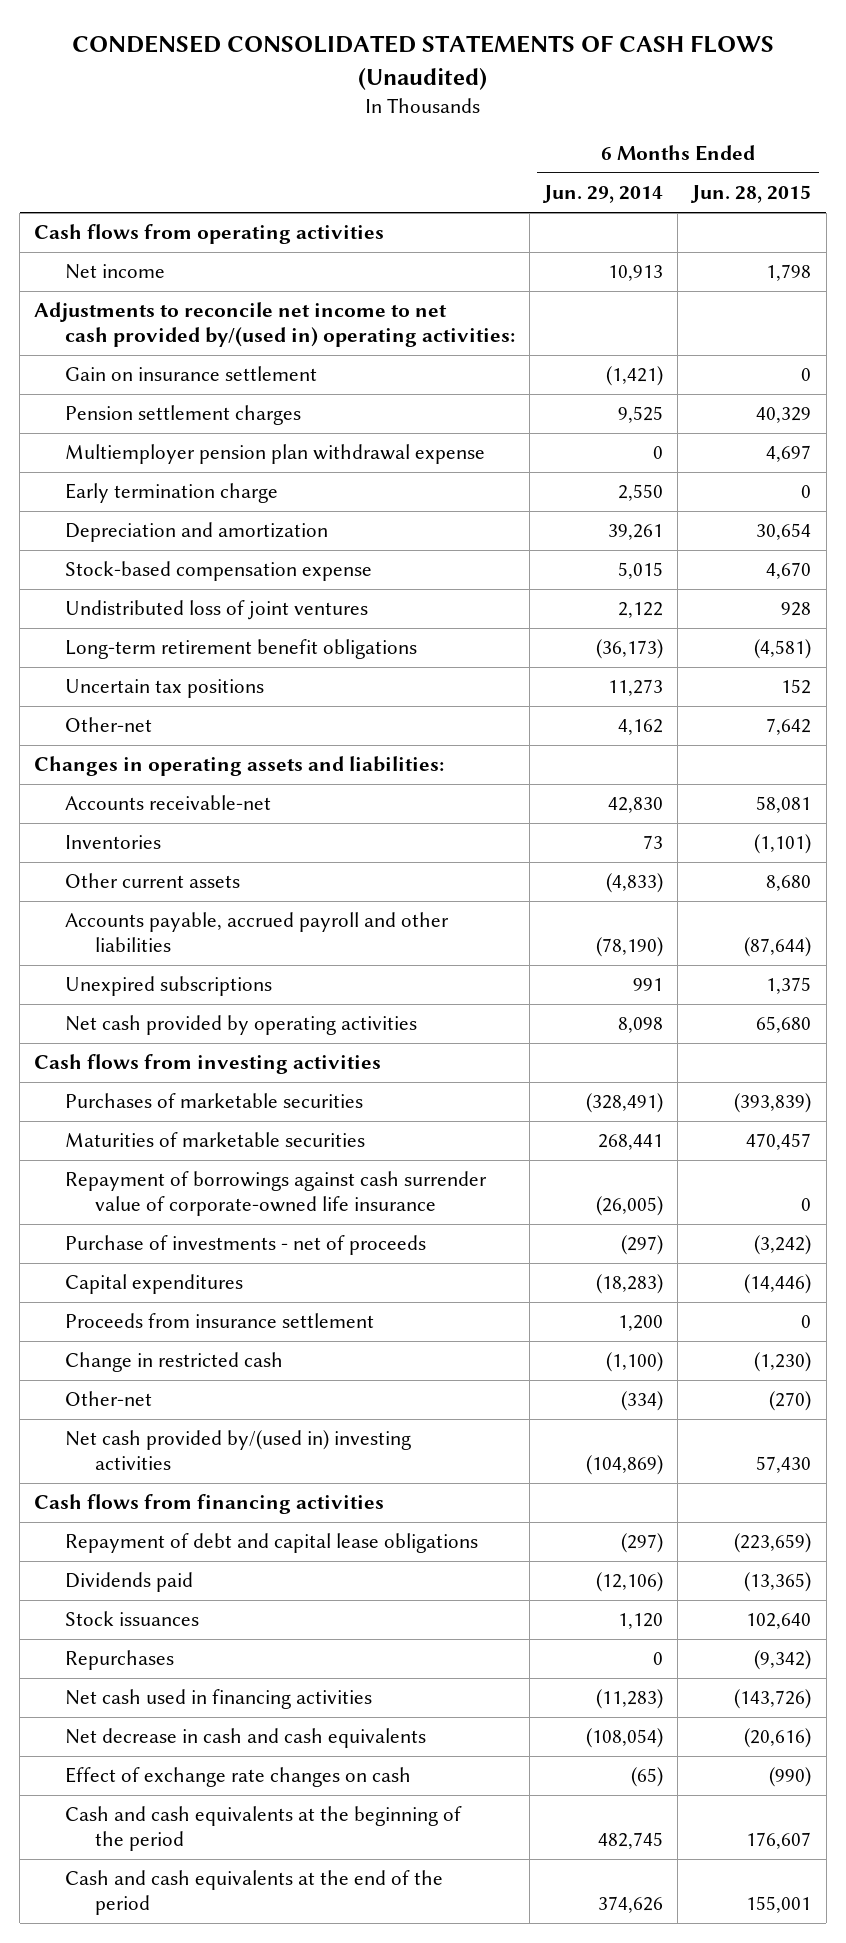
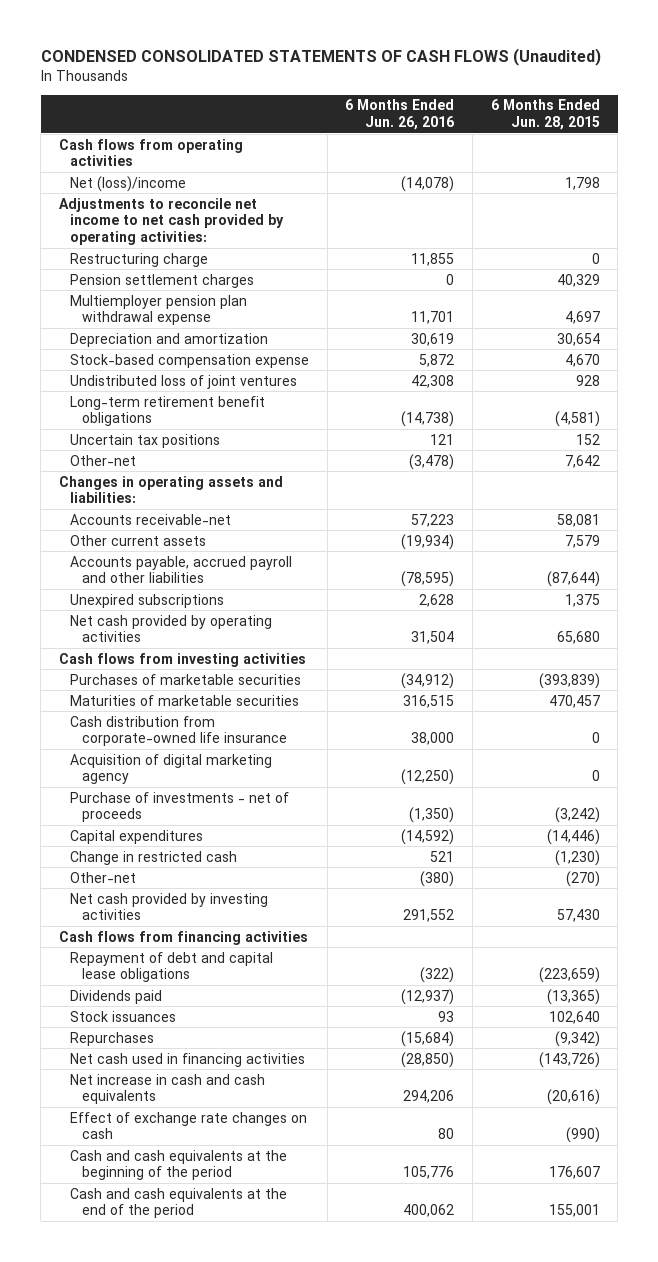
[541,185,663,204] Jun. 29, 2014 -> none
none -> [345,99,455,131] 6 Months Ended Jun. 26, 2016
[64,366,317,382] Gain on insurance settlement -> none
[64,264,165,280] Net income -> [70,175,187,192] Net (loss)/income
[34,302,515,347] Adjustments to reconcile net income to net cash provided by/(used in) operating activities: -> [58,197,285,246] Adjustments to reconcile net income to net cash provided by operating activities:
none -> [70,252,209,267] Restructuring charge
[64,483,278,504] Early termination charge -> none
[64,835,161,850] Inventories -> none
[766,875,812,892] 8,680 -> [564,534,600,548] 7,579
[64,1171,487,1216] Repayment of borrowings against cash surrender value of corporate-owned life insurance -> none
none -> [70,715,287,747] Cash distribution from corporate-owned life insurance
none -> [70,753,273,785] Acquisition of digital marketing agency
[64,1313,374,1329] Proceeds from insurance settlement -> none
[64,1430,411,1470] Net cash provided by/(used in) investing activities -> [70,892,269,921] Net cash provided by investing activities
[64,1728,426,1749] Net decrease in cash and cash equivalents -> [70,1073,266,1105] Net increase in cash and cash equivalents

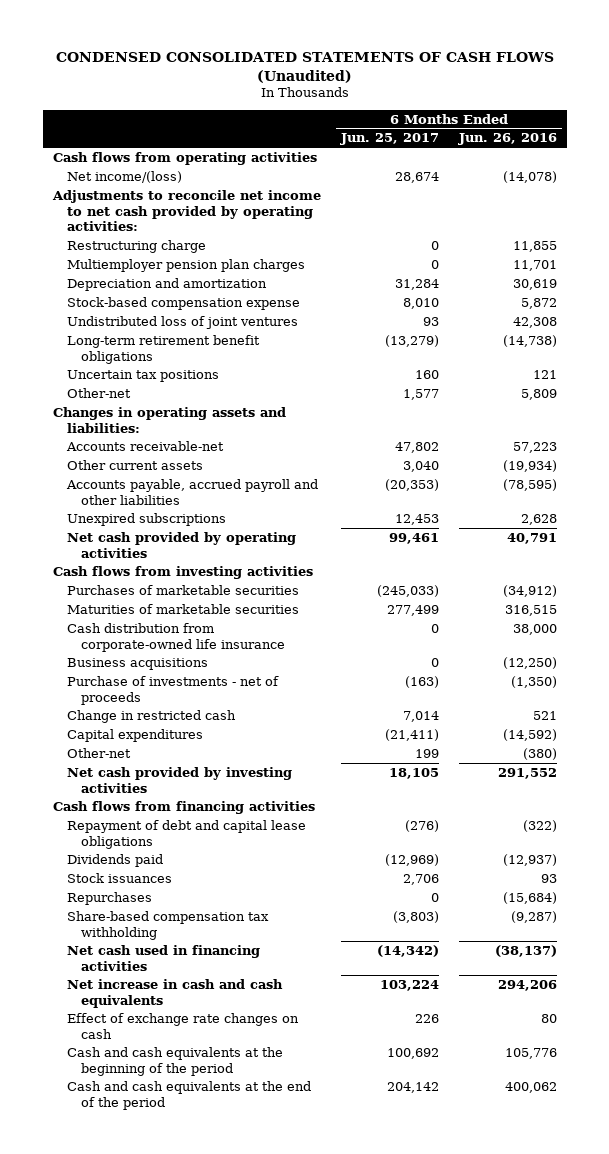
[490,99,600,131] 6 Months Ended Jun. 28, 2015 -> none
none -> [339,133,439,146] Jun. 25, 2017
[70,175,187,192] Net (loss)/income -> [66,170,182,183] Net income/(loss)
[70,273,255,288] Pension settlement charges -> none
[70,294,248,326] Multiemployer pension plan withdrawal expense -> [66,258,305,272] Multiemployer pension plan charges
[409,453,455,470] (3,478) -> [520,388,557,400] 5,809
[411,631,455,645] 31,504 -> [506,532,557,544] 40,791
[70,753,273,785] Acquisition of digital marketing agency -> [66,657,208,670] Business acquisitions
[70,829,204,844] Capital expenditures -> [66,728,203,742] Capital expenditures
none -> [66,910,269,940] Share-based compensation tax withholding
[401,1051,455,1068] (28,850) -> [494,944,557,957] (38,137)

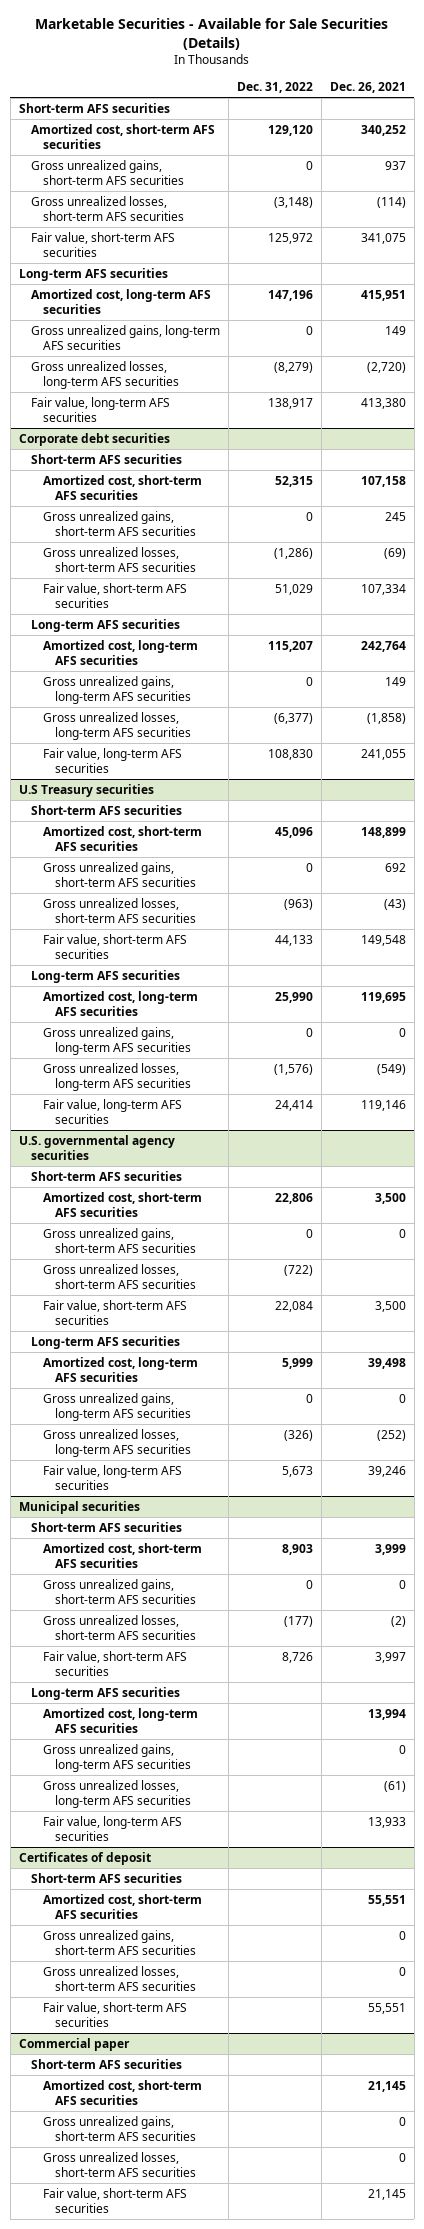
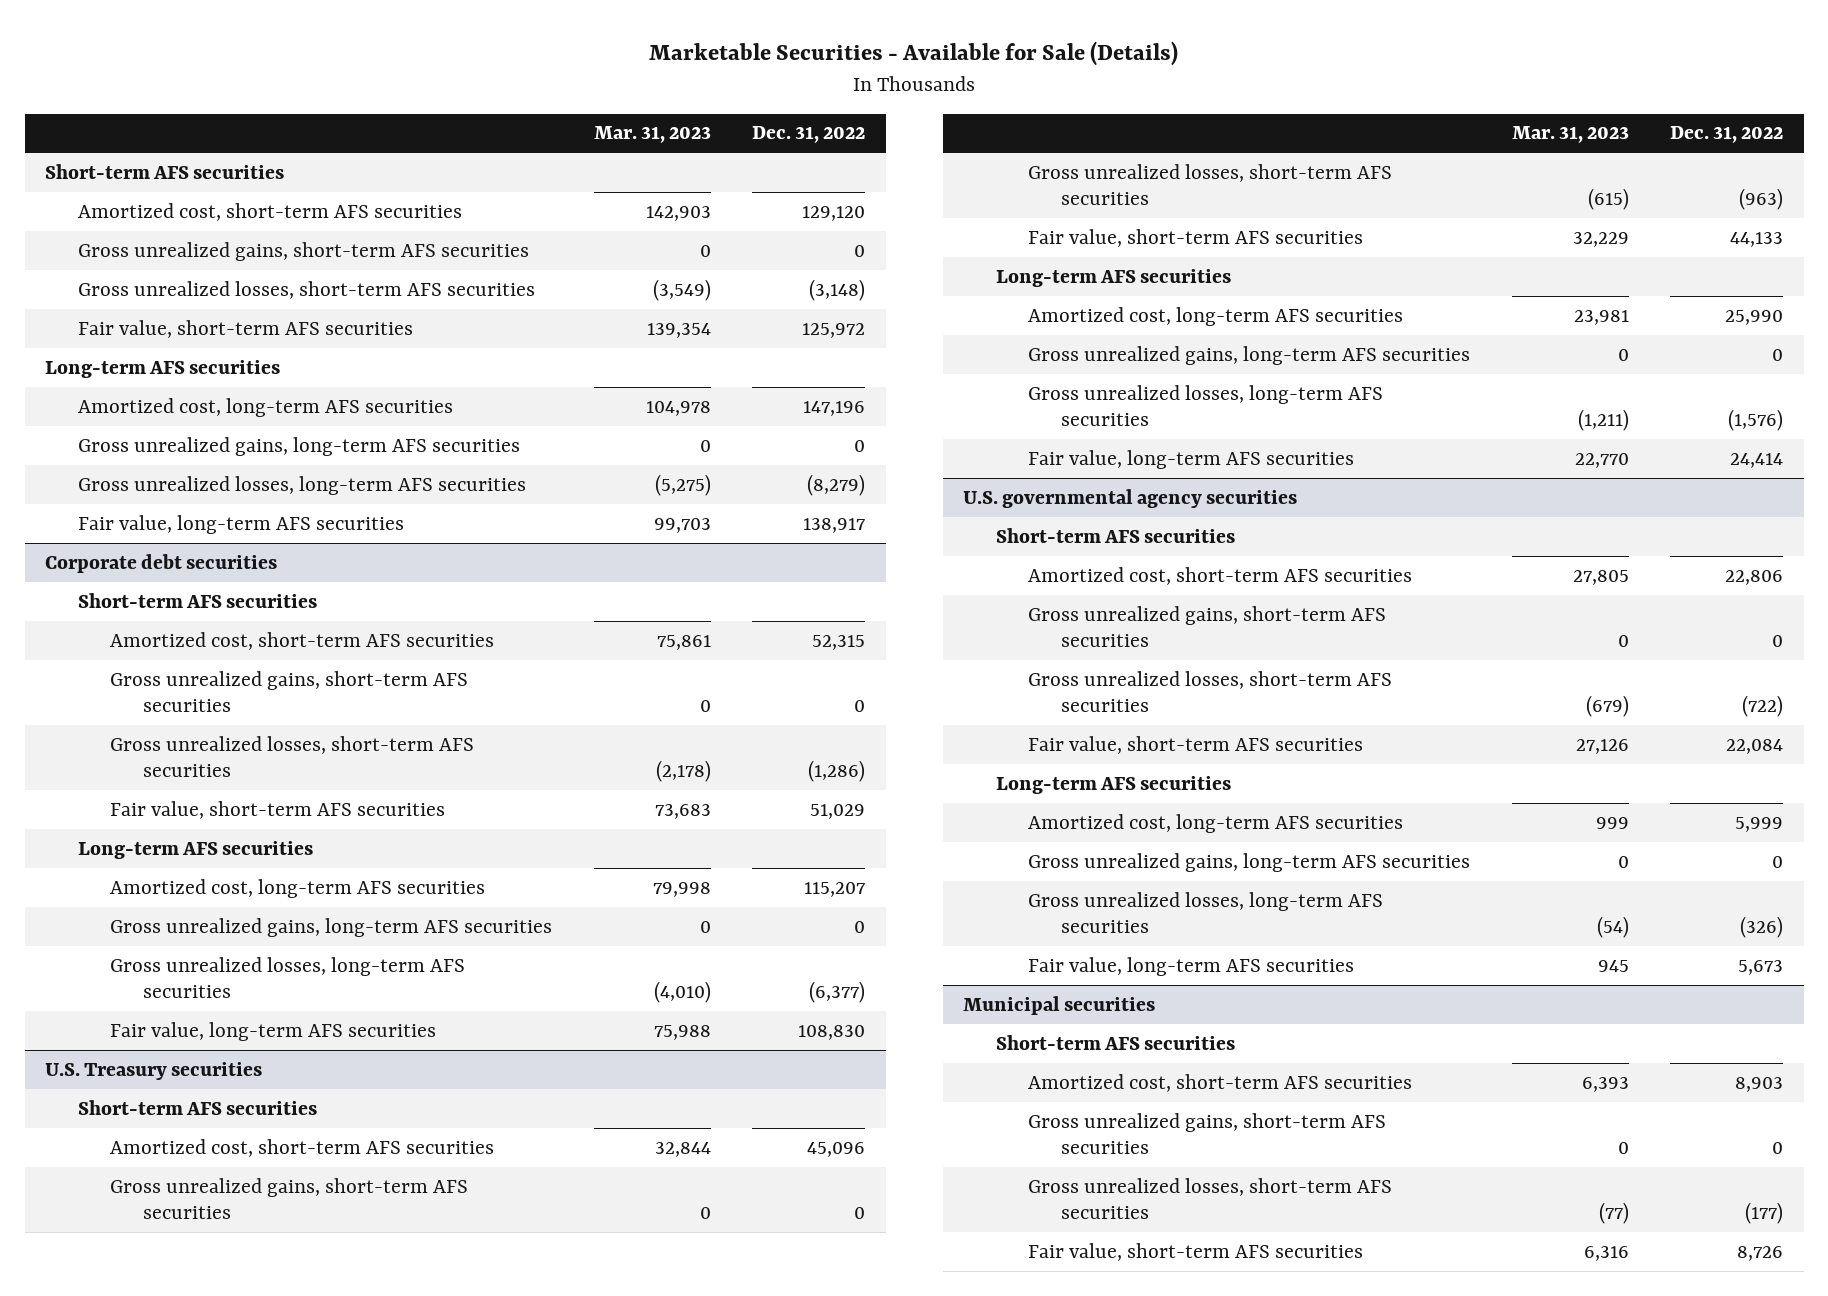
[35,17,389,50] Marketable Securities - Available for Sale Securities (Details) -> [649,41,1179,67] Marketable Securities - Available for Sale (Details)
[329,82,406,94] Dec. 26, 2021 -> none
none -> [593,126,711,144] Mar. 31, 2023
[18,783,154,797] U.S Treasury securities -> [45,1061,263,1080] U.S. Treasury securities
[30,1686,180,1700] Long-term AFS securities -> none
[43,1707,199,1733] Amortized cost, long-term AFS securities -> none
[43,1743,192,1772] Gross unrealized gains, long-term AFS securities -> none
[43,1779,192,1808] Gross unrealized losses, long-term AFS securities -> none
[43,1815,183,1841] Fair value, long-term AFS securities -> none
[18,1851,151,1865] Certificates of deposit -> none
[30,1872,182,1883] Short-term AFS securities -> none
[43,1893,203,1919] Amortized cost, short-term AFS securities -> none
[43,1929,197,1955] Gross unrealized gains, short-term AFS securities -> none
[43,1965,197,1991] Gross unrealized losses, short-term AFS securities -> none
[43,2001,188,2027] Fair value, short-term AFS securities -> none
[18,2037,130,2051] Commercial paper -> none
[30,2058,182,2069] Short-term AFS securities -> none
[43,2079,203,2105] Amortized cost, short-term AFS securities -> none
[43,2115,197,2141] Gross unrealized gains, short-term AFS securities -> none
[43,2151,197,2177] Gross unrealized losses, short-term AFS securities -> none
[43,2187,188,2213] Fair value, short-term AFS securities -> none

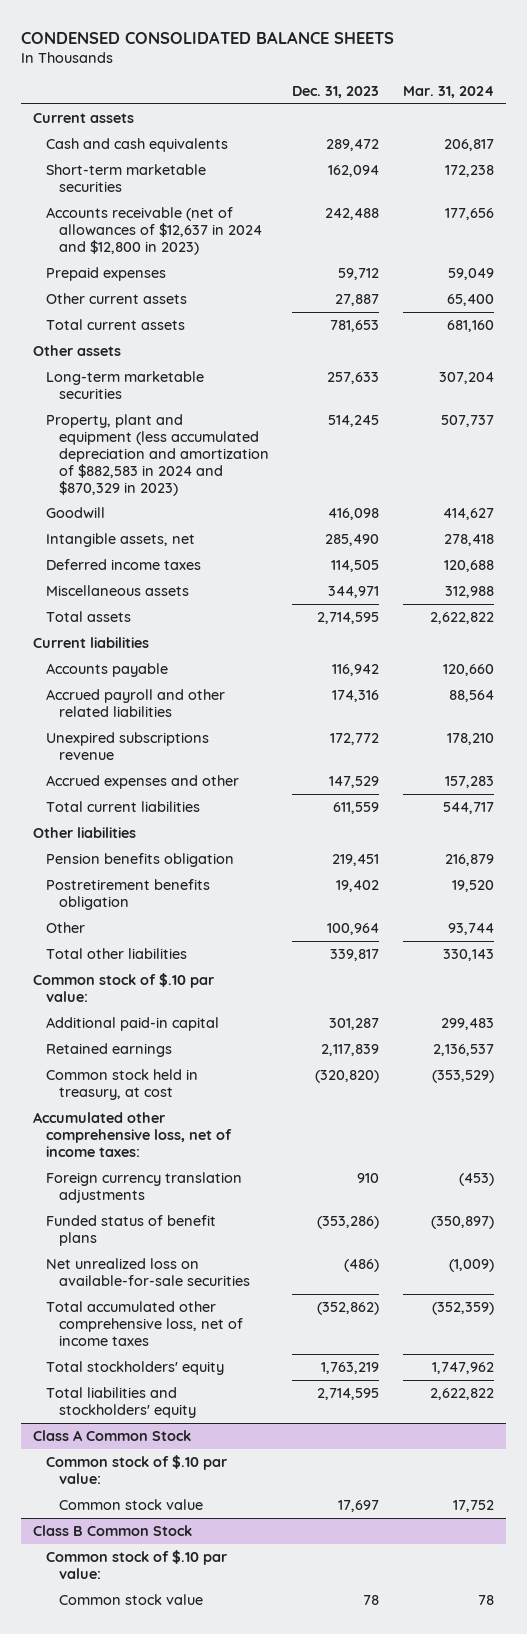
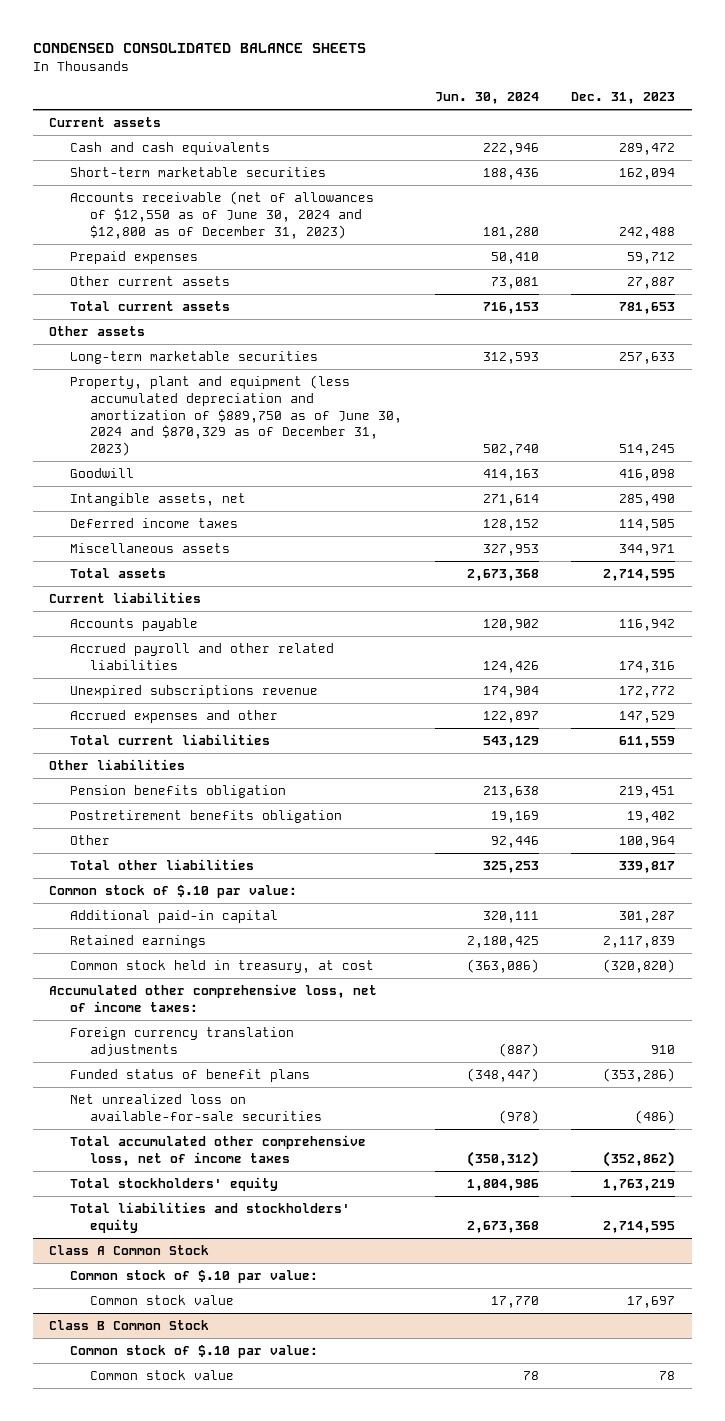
[403,86,495,99] Mar. 31, 2024 -> none
none -> [434,92,539,105] Jun. 30, 2024
[45,207,262,255] Accounts receivable (net of allowances of $12,637 in 2024 and $12,800 in 2023) -> [69,191,374,239] Accounts receivable (net of allowances of $12,550 as of June 30, 2024 and $12,800 as of December 31, 2023)
[45,414,269,496] Property, plant and equipment (less accumulated depreciation and amortization of $882,583 in 2024 and $870,329 in 2023) -> [69,375,403,456] Property, plant and equipment (less accumulated depreciation and amortization of $889,750 as of June 30, 2024 and $870,329 as of December 31, 2023)

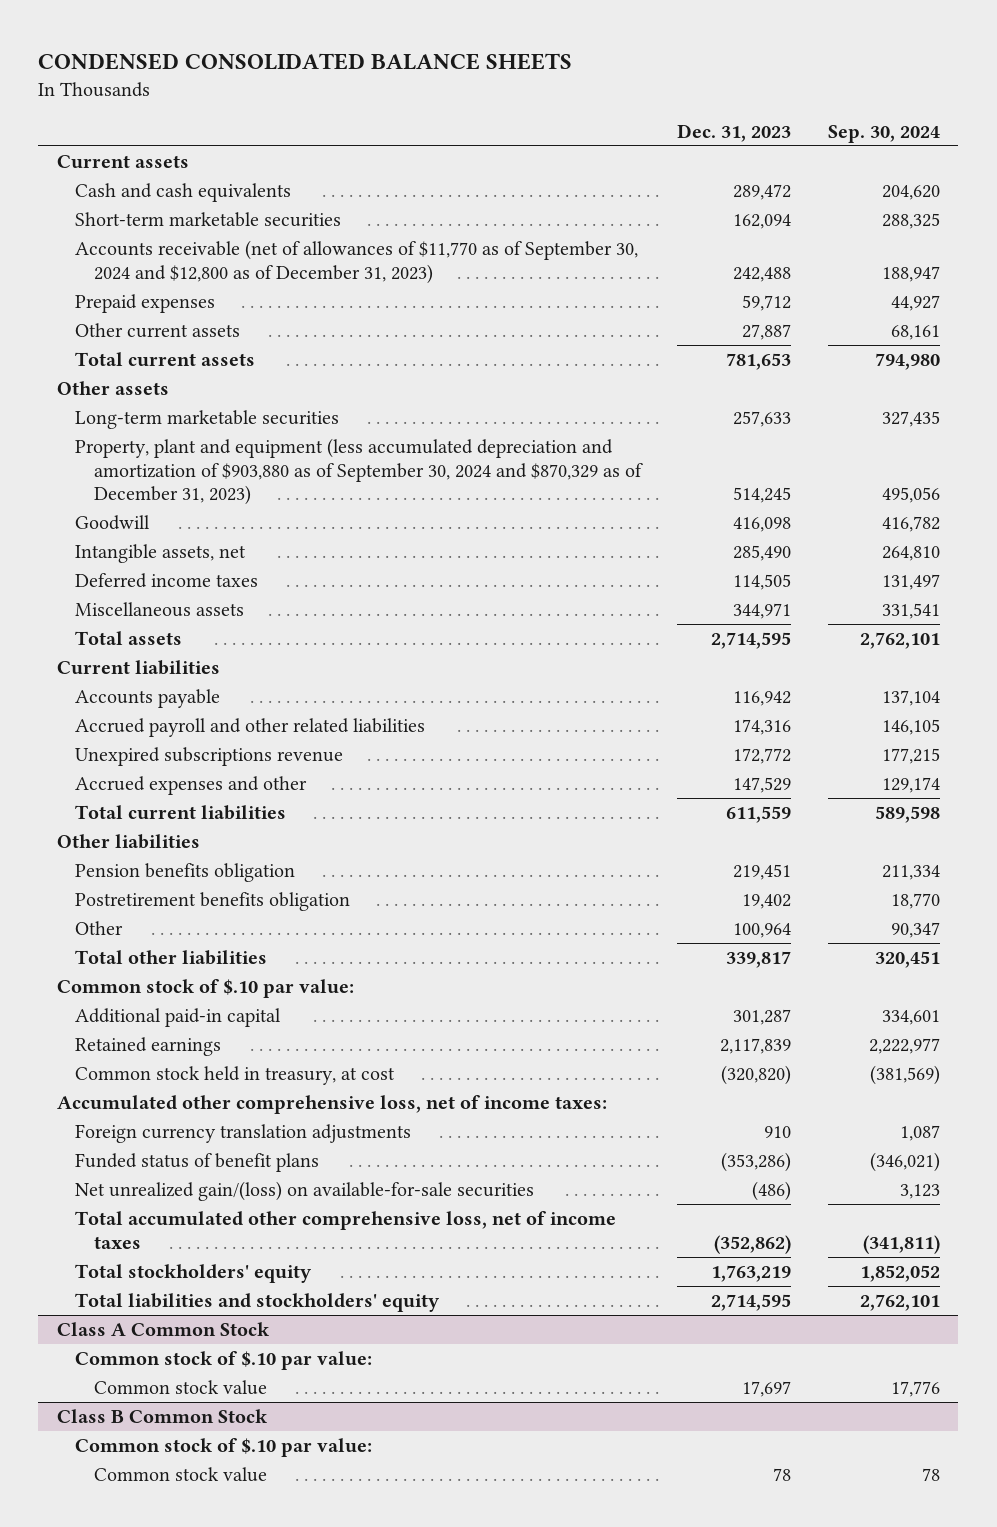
[434,92,539,105] Jun. 30, 2024 -> none
none -> [828,124,941,143] Sep. 30, 2024
[69,191,374,239] Accounts receivable (net of allowances of $12,550 as of June 30, 2024 and $12,800 as of December 31, 2023) -> [75,240,639,284] Accounts receivable (net of allowances of $11,770 as of September 30, 2024 and $12,800 as of December 31, 2023)
[69,375,403,456] Property, plant and equipment (less accumulated depreciation and amortization of $889,750 as of June 30, 2024 and $870,329 as of December 31, 2023) -> [75,438,643,505] Property, plant and equipment (less accumulated depreciation and amortization of $903,880 as of September 30, 2024 and $870,329 as of December 31, 2023)
[69,1094,323,1121] Net unrealized loss on available-for-sale securities -> [75,1181,535,1202] Net unrealized gain/(loss) on available-for-sale securities

